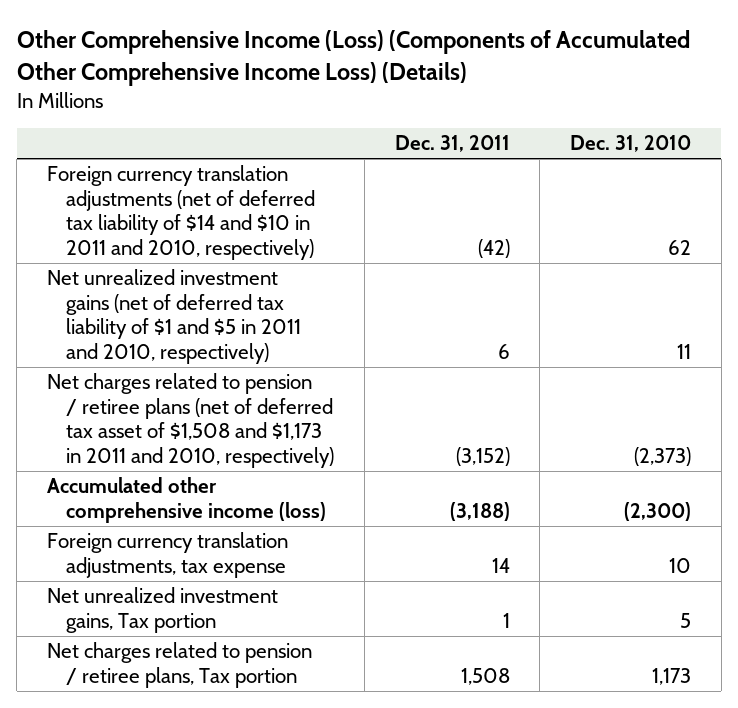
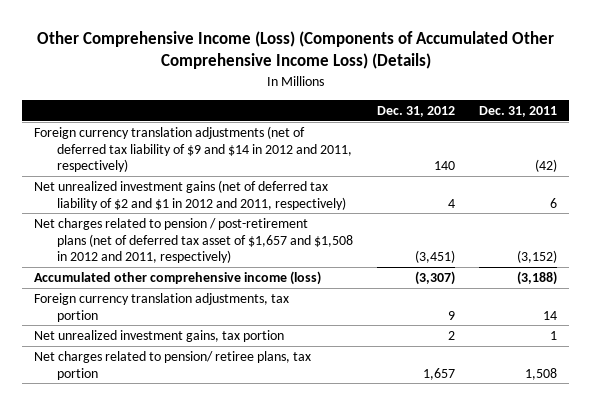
[569,135,691,153] Dec. 31, 2010 -> none
none -> [376,105,455,117] Dec. 31, 2012
[46,165,316,260] Foreign currency translation adjustments (net of deferred tax liability of $14 and $10 in 2011 and 2010, respectively) -> [34,125,352,173] Foreign currency translation adjustments (net of deferred tax liability of $9 and $14 in 2012 and 2011, respectively)
[46,269,302,364] Net unrealized investment gains (net of deferred tax liability of $1 and $5 in 2011 and 2010, respectively) -> [34,179,346,210] Net unrealized investment gains (net of deferred tax liability of $2 and $1 in 2012 and 2011, respectively)
[46,373,335,468] Net charges related to pension / retiree plans (net of deferred tax asset of $1,508 and $1,173 in 2011 and 2010, respectively) -> [34,217,353,264] Net charges related to pension / post-retirement plans (net of deferred tax asset of $1,657 and $1,508 in 2012 and 2011, respectively)
[46,532,288,578] Foreign currency translation adjustments, tax expense -> [34,292,290,322] Foreign currency translation adjustments, tax portion
[46,587,278,633] Net unrealized investment gains, Tax portion -> [34,329,285,342] Net unrealized investment gains, tax portion
[46,642,312,688] Net charges related to pension / retiree plans, Tax portion -> [34,350,312,380] Net charges related to pension/ retiree plans, tax portion

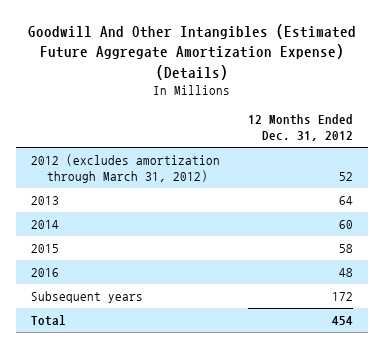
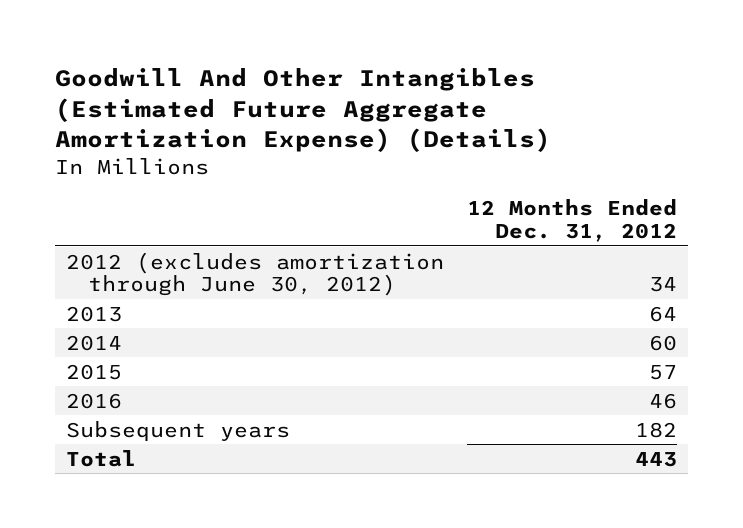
[30,154,220,184] 2012 (excludes amortization through March 31, 2012) -> [66,251,445,297] 2012 (excludes amortization through June 30, 2012)
[339,172,354,182] 52 -> [648,277,677,293] 34
[339,244,354,254] 58 -> [648,364,677,380] 57
[339,268,354,278] 48 -> [648,392,677,409] 46
[332,292,354,302] 172 -> [634,421,677,438] 182
[332,316,354,326] 454 -> [634,451,677,467] 443

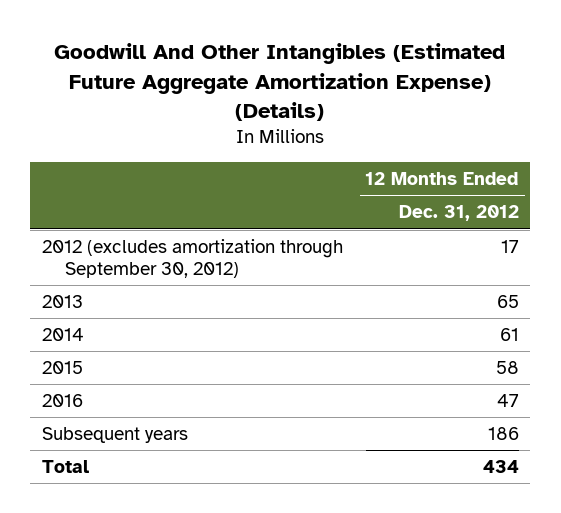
[66,251,445,297] 2012 (excludes amortization through June 30, 2012) -> [41,239,343,278] 2012 (excludes amortization through September 30, 2012)
[648,277,677,293] 34 -> [500,240,519,254] 17
[648,305,677,322] 64 -> [496,295,519,309] 65
[648,334,677,351] 60 -> [499,328,519,342] 61
[648,364,677,380] 57 -> [495,361,519,375] 58
[648,392,677,409] 46 -> [496,394,519,408] 47
[634,421,677,438] 182 -> [487,427,519,441] 186
[634,451,677,467] 443 -> [482,460,519,474] 434

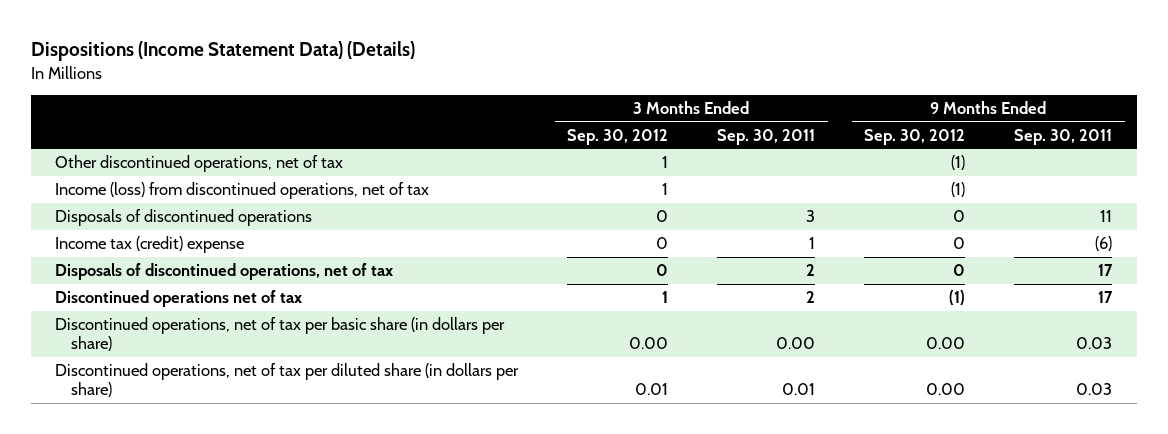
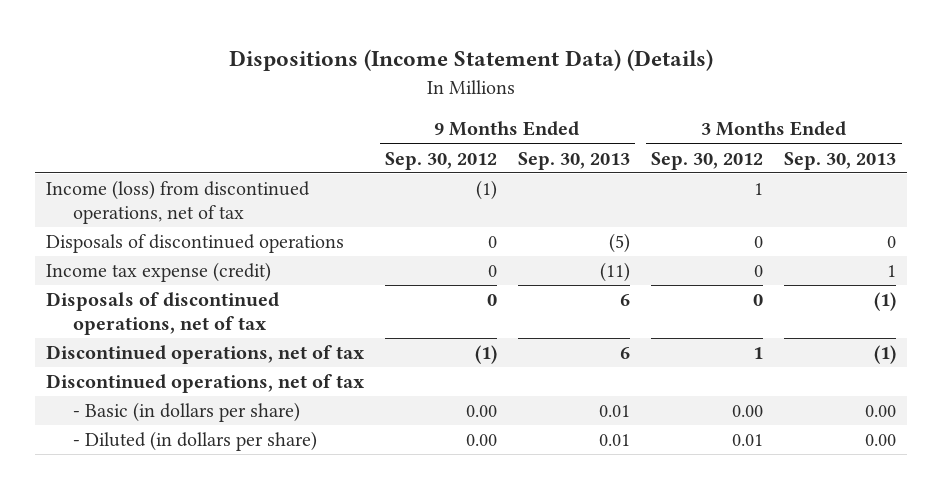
[717,128,816,145] Sep. 30, 2011 -> none
[1014,128,1113,145] Sep. 30, 2011 -> none
none -> [518,151,631,170] Sep. 30, 2013
none -> [784,151,897,170] Sep. 30, 2013
[55,155,344,173] Other discontinued operations, net of tax -> none
[55,236,245,254] Income tax (credit) expense -> [45,262,271,283] Income tax expense (credit)
[55,290,303,308] Discontinued operations net of tax -> [45,345,365,365] Discontinued operations, net of tax
none -> [45,374,365,394] Discontinued operations, net of tax
[55,317,506,352] Discontinued operations, net of tax per basic share (in dollars per share) -> [73,402,301,423] - Basic (in dollars per share)
[55,363,520,398] Discontinued operations, net of tax per diluted share (in dollars per share) -> [73,431,318,452] - Diluted (in dollars per share)

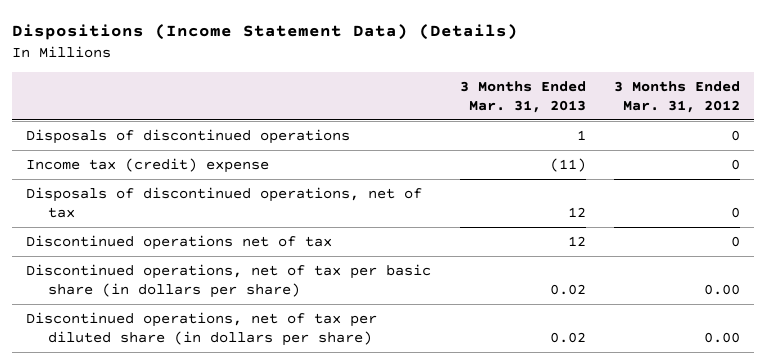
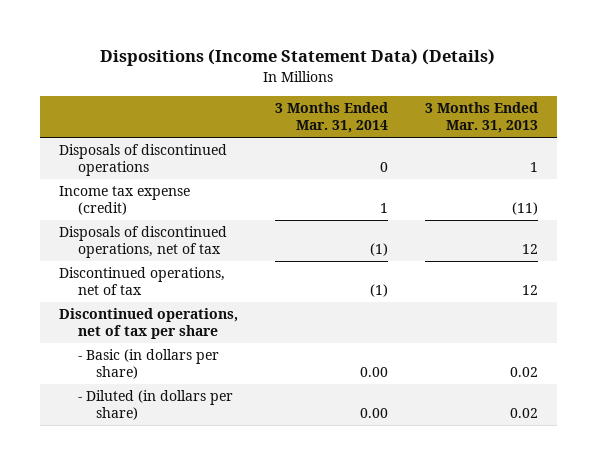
[613,80,740,113] 3 Months Ended Mar. 31, 2012 -> none
none -> [274,102,388,134] 3 Months Ended Mar. 31, 2014
[26,157,270,173] Income tax (credit) expense -> [58,186,190,216] Income tax expense (credit)
[26,234,333,250] Discontinued operations net of tax -> [58,267,225,296] Discontinued operations, net of tax
none -> [58,308,238,340] Discontinued operations, net of tax per share
[26,263,432,298] Discontinued operations, net of tax per basic share (in dollars per share) -> [77,349,219,380] - Basic (in dollars per share)
[26,311,378,346] Discontinued operations, net of tax per diluted share (in dollars per share) -> [77,390,233,421] - Diluted (in dollars per share)

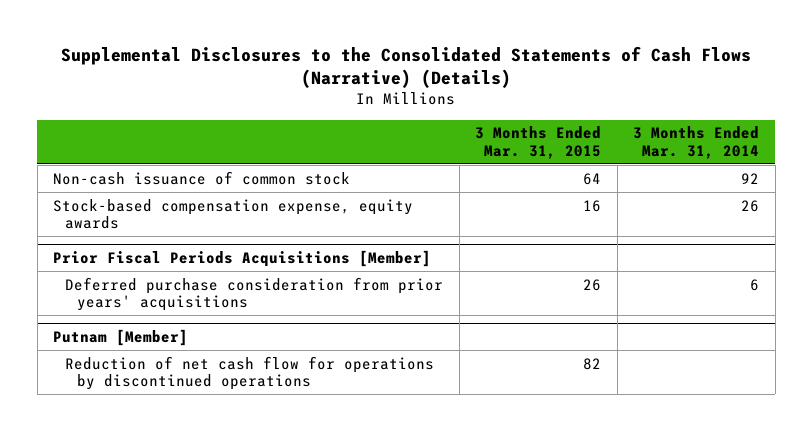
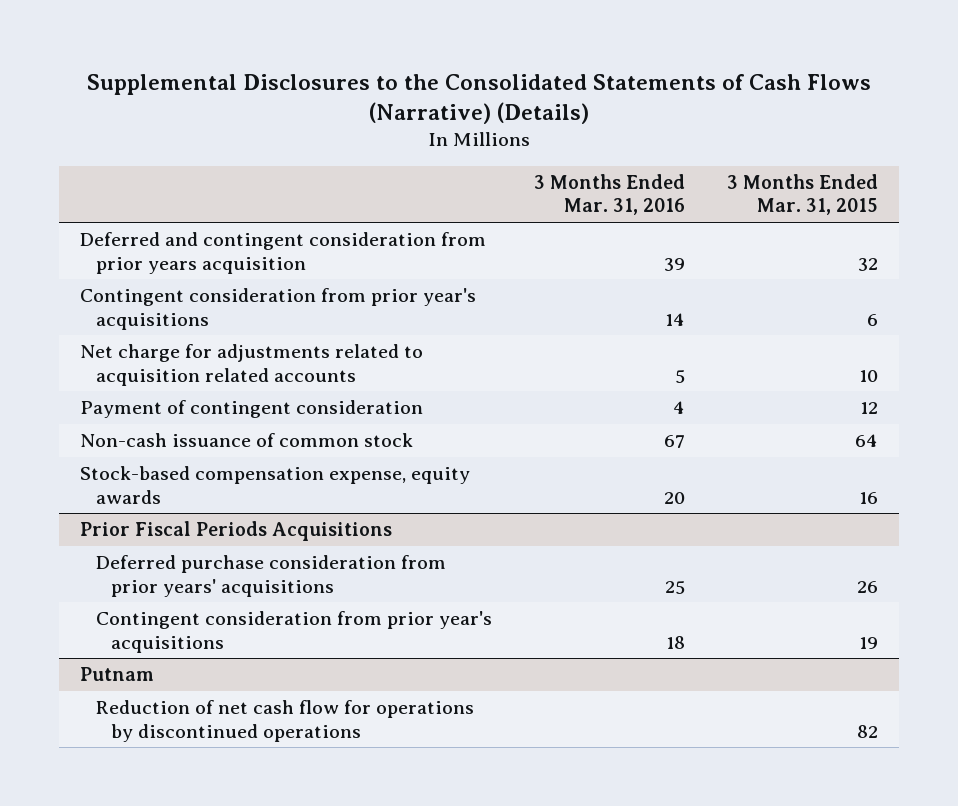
[633,126,760,159] 3 Months Ended Mar. 31, 2014 -> none
none -> [533,173,685,216] 3 Months Ended Mar. 31, 2016
none -> [80,232,487,274] Deferred and contingent consideration from prior years acquisition
none -> [80,288,477,330] Contingent consideration from prior year's acquisitions
none -> [80,344,424,386] Net charge for adjustments related to acquisition related accounts
none -> [80,400,424,419] Payment of contingent consideration
[53,250,432,268] Prior Fiscal Periods Acquisitions [Member] -> [80,521,393,542] Prior Fiscal Periods Acquisitions
none -> [95,611,492,653] Contingent consideration from prior year's acquisitions
[53,329,189,347] Putnam [Member] -> [80,667,155,682] Putnam

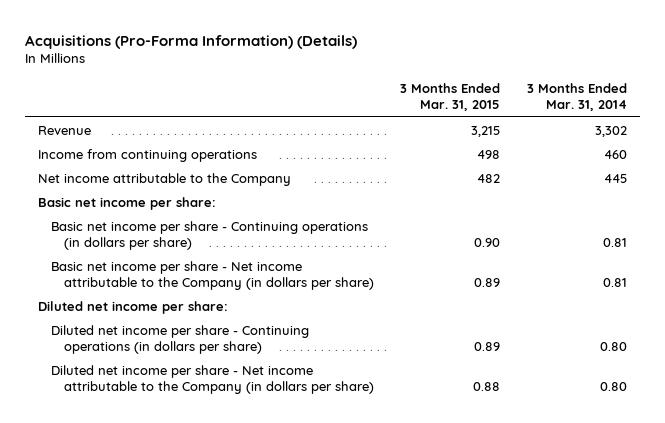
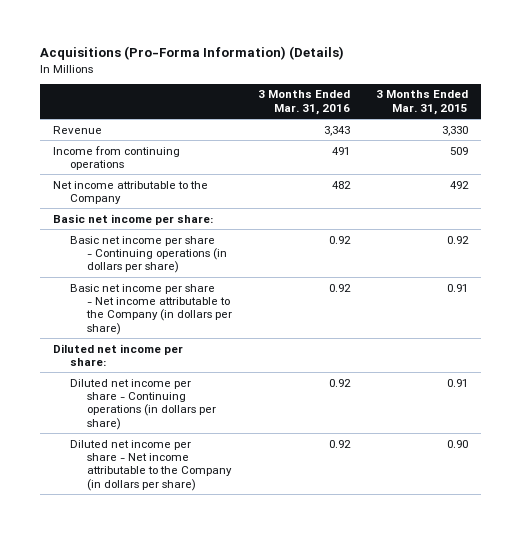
[527,83,628,112] 3 Months Ended Mar. 31, 2014 -> none
none -> [258,90,351,115] 3 Months Ended Mar. 31, 2016
[471,125,501,137] 3,215 -> [441,125,468,136] 3,330
[477,149,501,159] 498 -> [449,146,468,155] 509
[477,173,501,183] 482 -> [449,180,469,189] 492
[474,237,501,247] 0.90 -> [446,235,469,244] 0.92
[474,277,501,287] 0.89 -> [446,283,468,292] 0.91
[474,341,501,351] 0.89 -> [446,378,468,387] 0.91
[473,381,501,391] 0.88 -> [446,439,468,448] 0.90

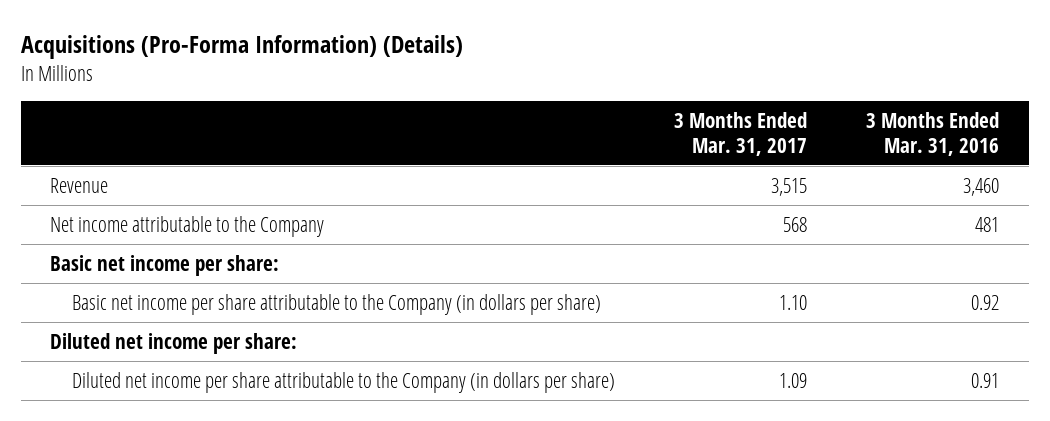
[375,90,468,115] 3 Months Ended Mar. 31, 2015 -> none
none -> [673,112,807,156] 3 Months Ended Mar. 31, 2017
[52,145,180,170] Income from continuing operations -> none
[324,125,351,136] 3,343 -> [963,177,1000,196] 3,460
[332,180,352,189] 482 -> [975,216,1000,232] 481
[69,235,228,274] Basic net income per share - Continuing operations (in dollars per share) -> none
[69,283,233,335] Basic net income per share - Net income attributable to the Company (in dollars per share) -> [71,293,601,315] Basic net income per share attributable to the Company (in dollars per share)
[69,378,217,430] Diluted net income per share - Continuing operations (in dollars per share) -> none
[69,439,233,491] Diluted net income per share - Net income attributable to the Company (in dollars per share) -> [71,371,615,393] Diluted net income per share attributable to the Company (in dollars per share)
[329,439,352,448] 0.92 -> [971,372,1000,388] 0.91

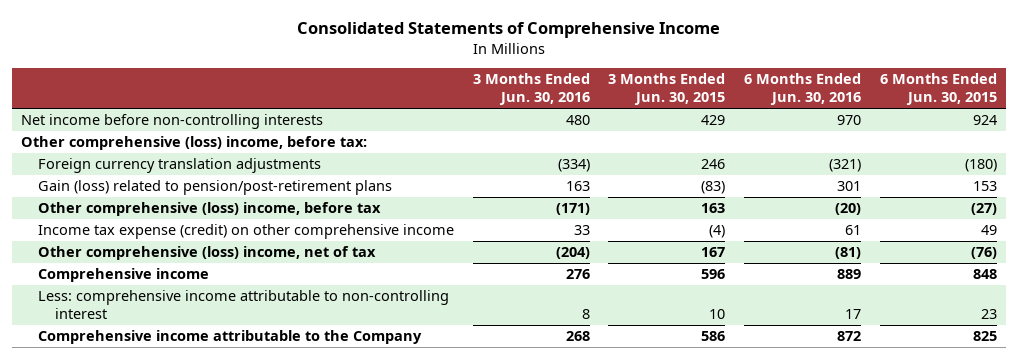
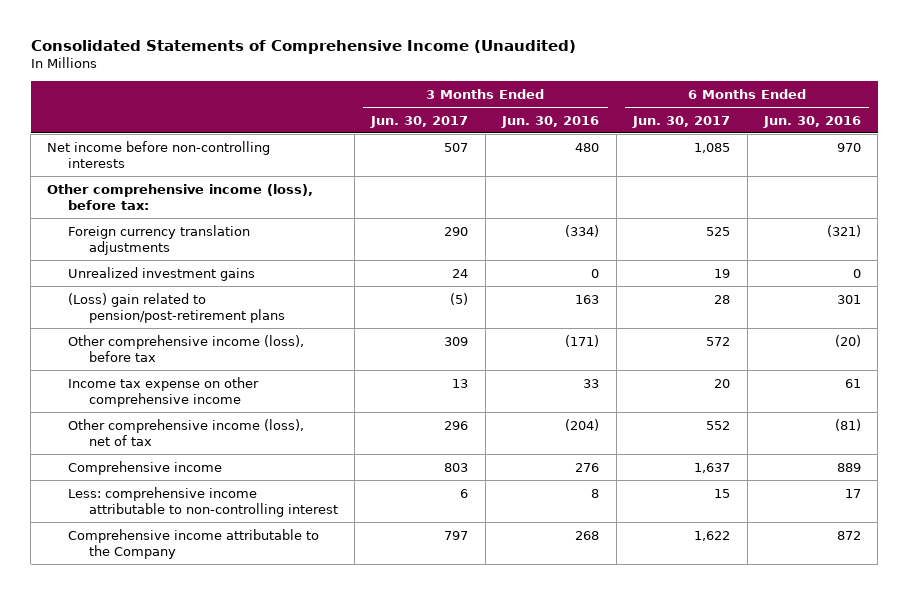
[296,22,720,39] Consolidated Statements of Comprehensive Income -> [30,39,576,54] Consolidated Statements of Comprehensive Income (Unaudited)
[608,73,726,106] 3 Months Ended Jun. 30, 2015 -> none
[879,73,997,106] 6 Months Ended Jun. 30, 2015 -> none
none -> [370,115,469,128] Jun. 30, 2017
none -> [632,115,731,128] Jun. 30, 2017
[21,136,368,151] Other comprehensive (loss) income, before tax: -> [47,183,314,211] Other comprehensive income (loss), before tax:
none -> [67,266,255,281] Unrealized investment gains
[38,180,393,196] Gain (loss) related to pension/post-retirement plans -> [67,292,285,324] (Loss) gain related to pension/post-retirement plans
[38,202,382,217] Other comprehensive (loss) income, before tax -> [67,334,304,363] Other comprehensive income (loss), before tax
[38,224,455,240] Income tax expense (credit) on other comprehensive income -> [67,376,259,408] Income tax expense on other comprehensive income
[38,246,377,261] Other comprehensive (loss) income, net of tax -> [67,418,304,447] Other comprehensive income (loss), net of tax

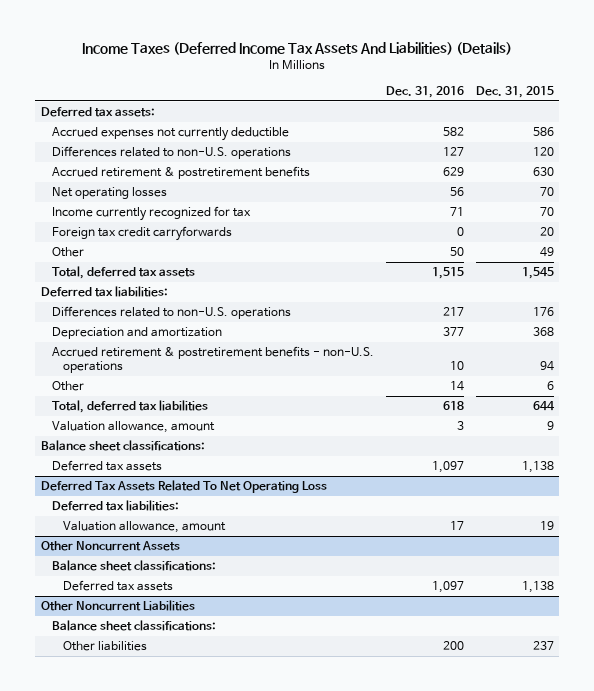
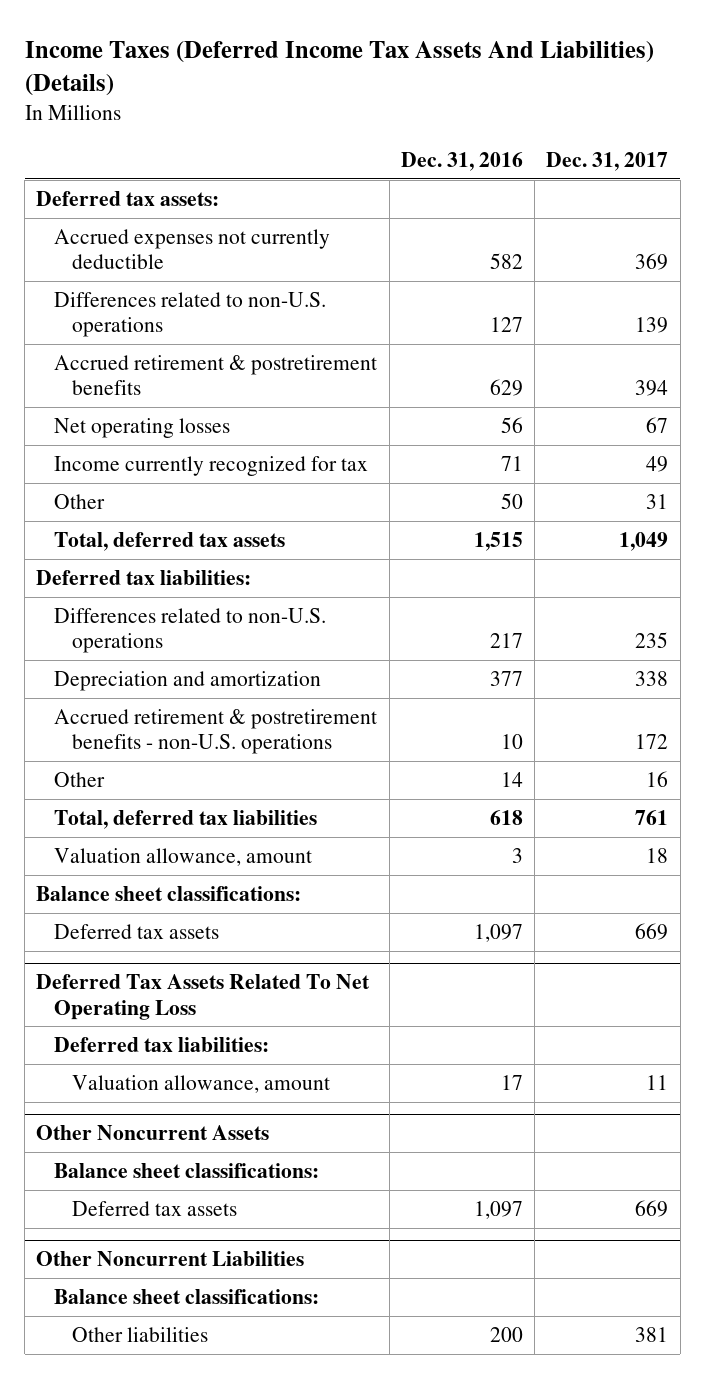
[475,85,554,98] Dec. 31, 2015 -> none
none -> [546,151,669,171] Dec. 31, 2017
[51,226,232,242] Foreign tax credit carryforwards -> none

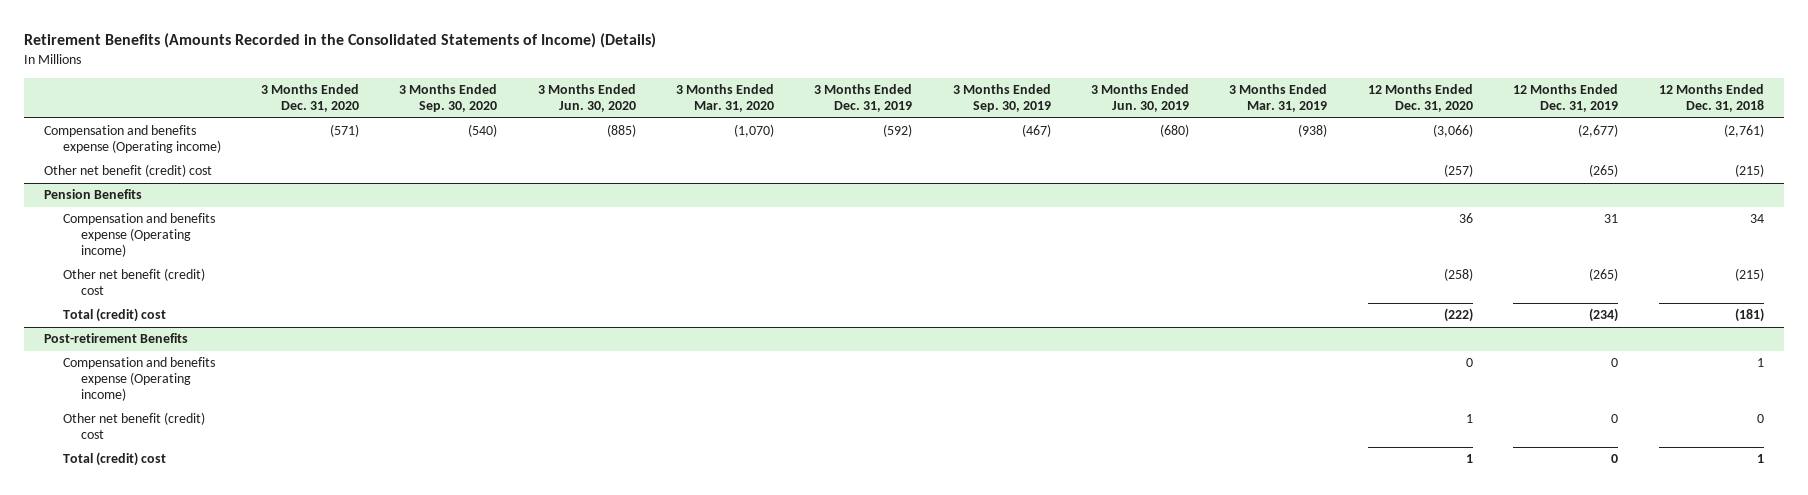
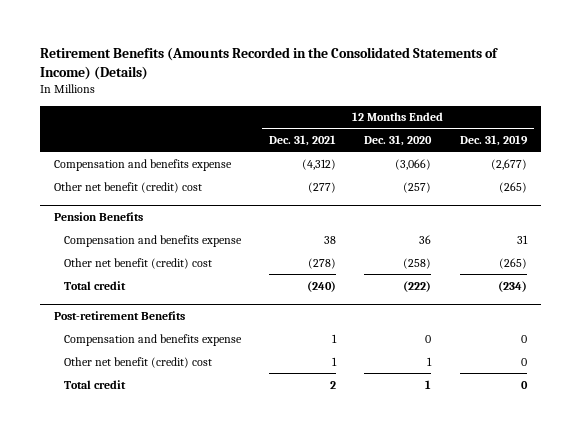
[260,84,359,113] 3 Months Ended Dec. 31, 2020 -> none
[399,84,498,113] 3 Months Ended Sep. 30, 2020 -> none
[537,84,636,113] 3 Months Ended Jun. 30, 2020 -> none
[675,84,774,113] 3 Months Ended Mar. 31, 2020 -> none
[814,84,913,113] 3 Months Ended Dec. 31, 2019 -> none
[952,84,1051,113] 3 Months Ended Sep. 30, 2019 -> none
[1091,84,1190,113] 3 Months Ended Jun. 30, 2019 -> none
[1229,84,1328,113] 3 Months Ended Mar. 31, 2019 -> none
[1658,84,1764,113] 12 Months Ended Dec. 31, 2018 -> none
none -> [269,135,337,147] Dec. 31, 2021
[44,125,221,154] Compensation and benefits expense (Operating income) -> [53,158,232,171] Compensation and benefits expense
[62,213,215,258] Compensation and benefits expense (Operating income) -> [64,234,243,247] Compensation and benefits expense
[62,308,166,323] Total (credit) cost -> [64,280,127,290] Total credit
[62,357,215,402] Compensation and benefits expense (Operating income) -> [64,333,243,346] Compensation and benefits expense
[62,452,166,467] Total (credit) cost -> [64,379,127,389] Total credit

